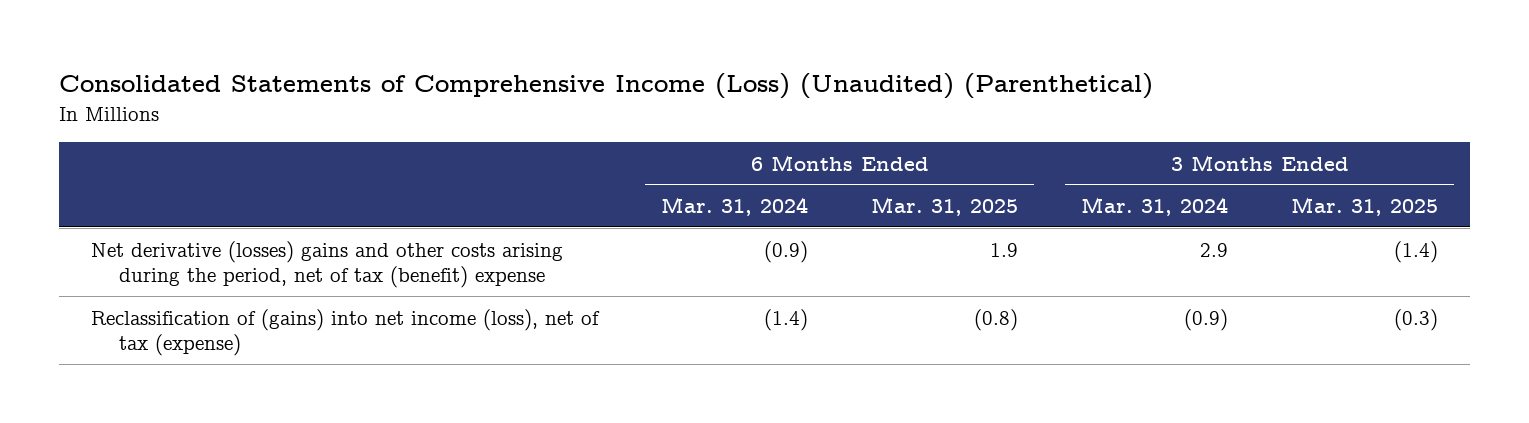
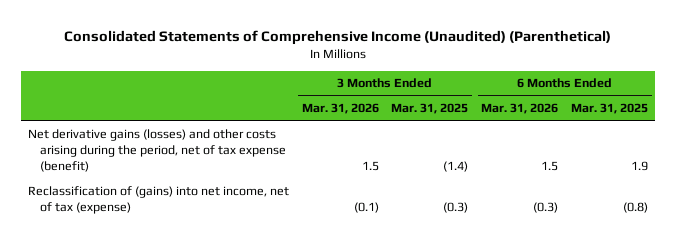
[59,73,1154,100] Consolidated Statements of Comprehensive Income (Loss) (Unaudited) (Parenthetical) -> [63,29,611,45] Consolidated Statements of Comprehensive Income (Unaudited) (Parenthetical)
[661,197,809,217] Mar. 31, 2024 -> none
[1081,197,1229,217] Mar. 31, 2024 -> none
none -> [301,103,379,115] Mar. 31, 2026
none -> [481,103,559,115] Mar. 31, 2026
[91,240,564,289] Net derivative (losses) gains and other costs arising during the period, net of tax (benefit) expense -> [27,128,286,172] Net derivative gains (losses) and other costs arising during the period, net of tax expense (benefit)
[91,308,601,357] Reclassification of (gains) into net income (loss), net of tax (expense) -> [27,185,289,214] Reclassification of (gains) into net income, net of tax (expense)

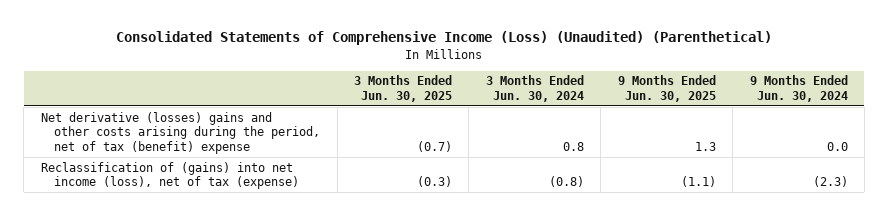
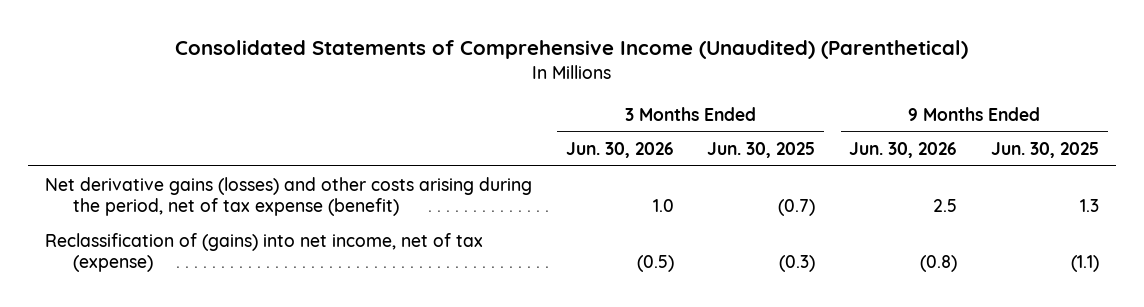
[116,31,773,46] Consolidated Statements of Comprehensive Income (Loss) (Unaudited) (Parenthetical) -> [174,40,968,60] Consolidated Statements of Comprehensive Income (Unaudited) (Parenthetical)
[485,75,584,102] 3 Months Ended Jun. 30, 2024 -> none
[749,75,848,102] 9 Months Ended Jun. 30, 2024 -> none
none -> [565,141,674,158] Jun. 30, 2026
none -> [849,141,958,158] Jun. 30, 2026
[40,111,321,155] Net derivative (losses) gains and other costs arising during the period, net of tax (benefit) expense -> [44,176,532,217] Net derivative gains (losses) and other costs arising during the period, net of tax expense (benefit)
[40,161,300,190] Reclassification of (gains) into net income (loss), net of tax (expense) -> [44,232,483,273] Reclassification of (gains) into net income, net of tax (expense)

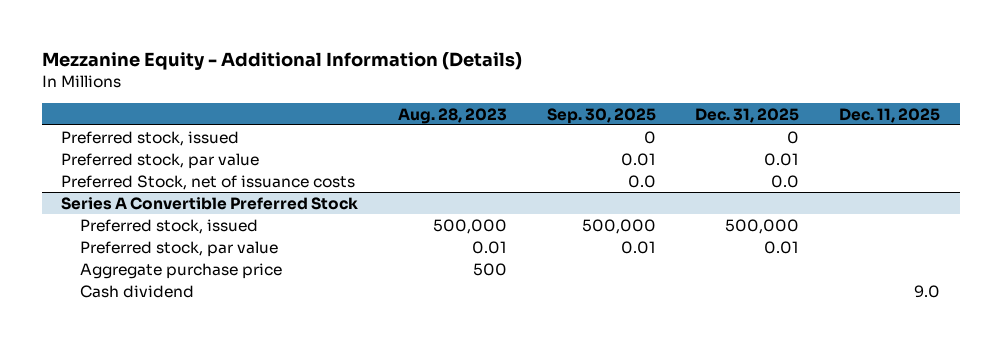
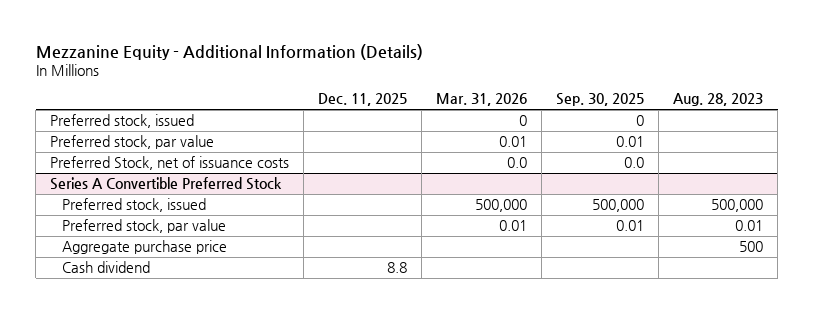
[695,107,800,123] Dec. 31, 2025 -> none
none -> [436,93,528,107] Mar. 31, 2026
[914,284,941,298] 9.0 -> [387,262,408,274] 8.8

